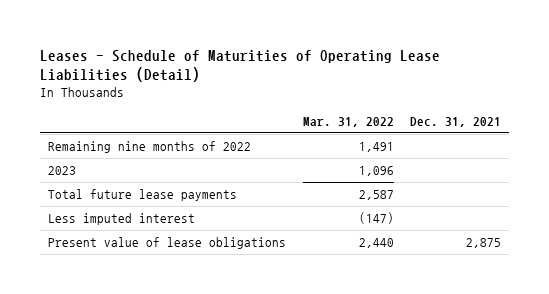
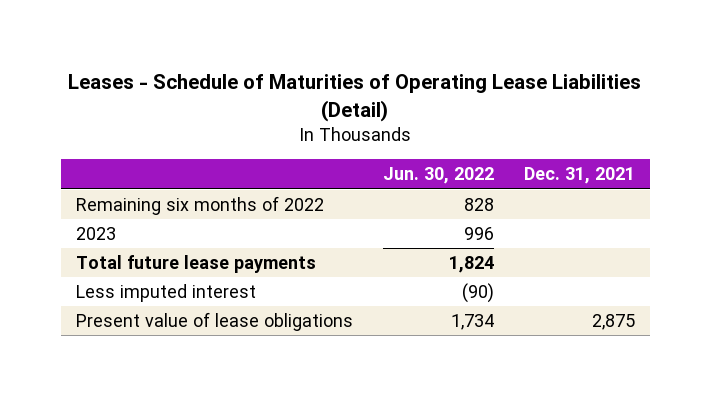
[302,116,394,127] Mar. 31, 2022 -> none
none -> [382,167,494,185] Jun. 30, 2022
[48,141,252,154] Remaining nine months of 2022 -> [76,195,325,215] Remaining six months of 2022

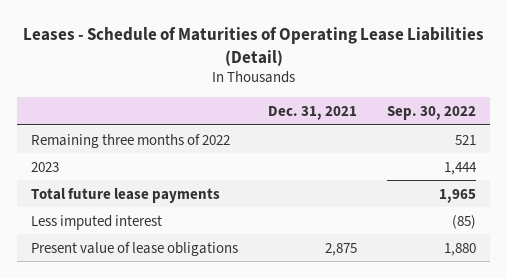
[382,167,494,185] Jun. 30, 2022 -> none
none -> [386,105,476,120] Sep. 30, 2022
[76,195,325,215] Remaining six months of 2022 -> [31,133,231,148] Remaining three months of 2022

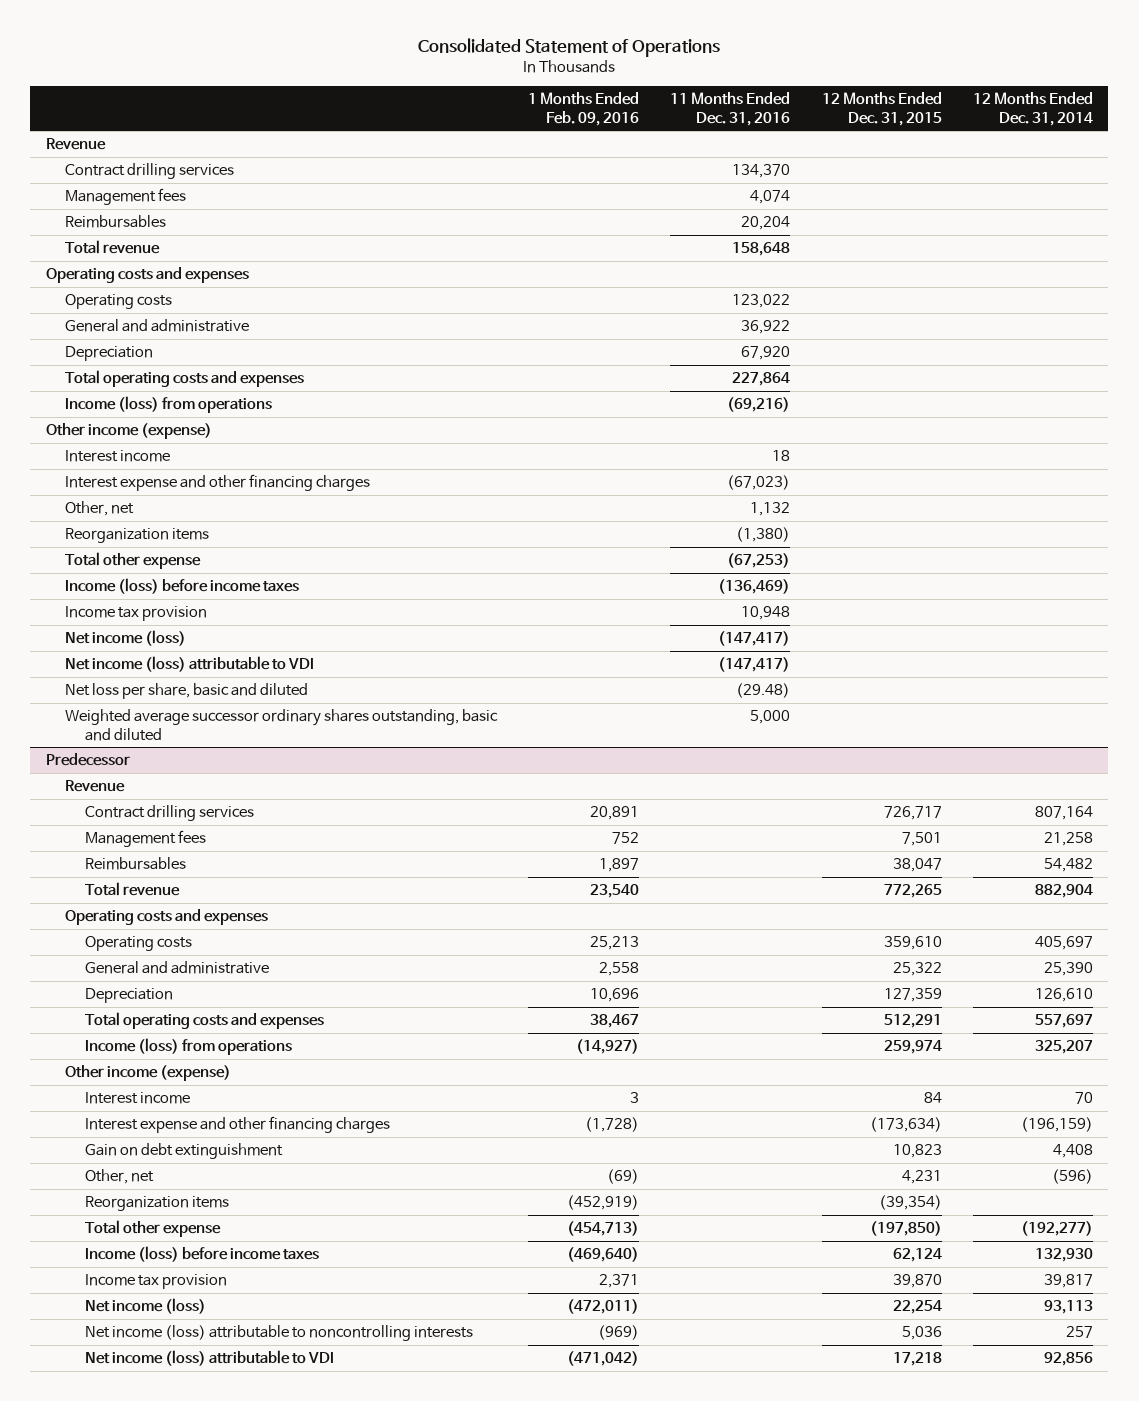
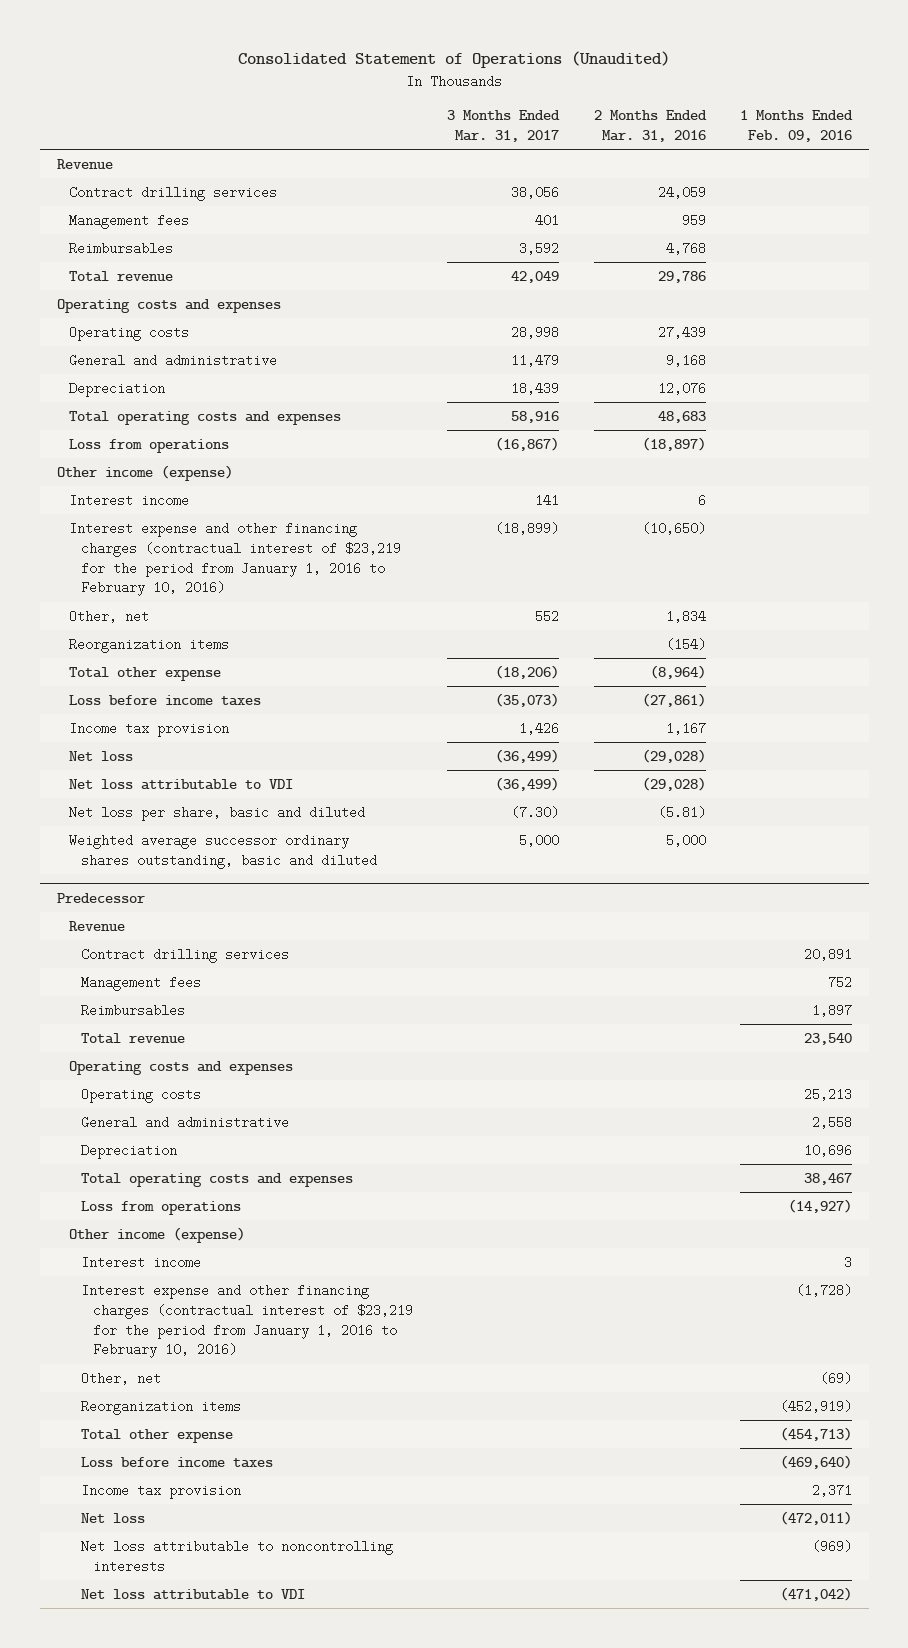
[418,38,721,58] Consolidated Statement of Operations -> [238,51,671,69] Consolidated Statement of Operations (Unaudited)
[670,92,791,126] 11 Months Ended Dec. 31, 2016 -> none
[821,92,942,126] 12 Months Ended Dec. 31, 2015 -> none
[972,92,1093,126] 12 Months Ended Dec. 31, 2014 -> none
none -> [447,110,561,143] 3 Months Ended Mar. 31, 2017
none -> [593,110,707,143] 2 Months Ended Mar. 31, 2016
[65,396,273,414] Income (loss) from operations -> [68,438,229,453] Loss from operations
[65,474,371,492] Interest expense and other financing charges -> [68,521,402,597] Interest expense and other financing charges (contractual interest of $23,219 for the period from January 1, 2016 to February 10, 2016)
[65,578,300,595] Income (loss) before income taxes -> [68,694,261,706] Loss before income taxes
[65,630,187,647] Net income (loss) -> [68,750,133,761] Net loss
[65,656,315,673] Net income (loss) attributable to VDI -> [68,778,293,790] Net loss attributable to VDI
[84,1038,292,1056] Income (loss) from operations -> [81,1200,242,1215] Loss from operations
[84,1143,283,1160] Gain on debt extinguishment -> none
[84,1116,390,1134] Interest expense and other financing charges -> [81,1283,414,1359] Interest expense and other financing charges (contractual interest of $23,219 for the period from January 1, 2016 to February 10, 2016)
[84,1246,319,1263] Income (loss) before income taxes -> [81,1456,274,1468] Loss before income taxes
[84,1298,206,1315] Net income (loss) -> [81,1512,146,1523] Net loss
[84,1325,473,1342] Net income (loss) attributable to noncontrolling interests -> [81,1539,394,1573] Net loss attributable to noncontrolling interests
[84,1350,334,1367] Net income (loss) attributable to VDI -> [81,1588,306,1600] Net loss attributable to VDI

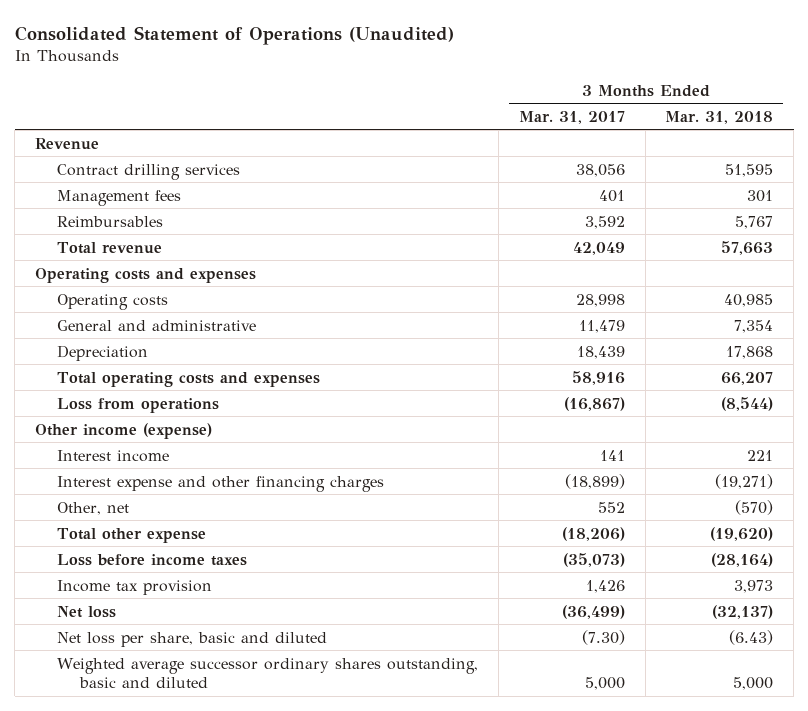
[593,110,707,143] 2 Months Ended Mar. 31, 2016 -> none
[739,110,853,143] 1 Months Ended Feb. 09, 2016 -> none
none -> [665,110,774,124] Mar. 31, 2018
[68,521,402,597] Interest expense and other financing charges (contractual interest of $23,219 for the period from January 1, 2016 to February 10, 2016) -> [57,475,385,492] Interest expense and other financing charges
[68,637,229,653] Reorganization items -> none
[68,778,293,790] Net loss attributable to VDI -> none
[56,892,145,903] Predecessor -> none
[68,920,125,931] Revenue -> none
[81,947,290,963] Contract drilling services -> none
[81,975,202,991] Management fees -> none
[81,1003,186,1017] Reimbursables -> none
[81,1032,186,1044] Total revenue -> none
[68,1060,293,1075] Operating costs and expenses -> none
[81,1087,202,1103] Operating costs -> none
[81,1115,290,1129] General and administrative -> none
[81,1143,178,1159] Depreciation -> none
[81,1172,354,1187] Total operating costs and expenses -> none
[81,1200,242,1215] Loss from operations -> none
[68,1226,245,1243] Other income (expense) -> none
[81,1255,202,1269] Interest income -> none
[81,1283,414,1359] Interest expense and other financing charges (contractual interest of $23,219 for the period from January 1, 2016 to February 10, 2016) -> none
[81,1371,162,1385] Other, net -> none
[81,1399,242,1415] Reorganization items -> none
[81,1428,234,1443] Total other expense -> none
[81,1456,274,1468] Loss before income taxes -> none
[81,1483,242,1499] Income tax provision -> none
[81,1512,146,1523] Net loss -> none
[81,1539,394,1573] Net loss attributable to noncontrolling interests -> none
[81,1588,306,1600] Net loss attributable to VDI -> none

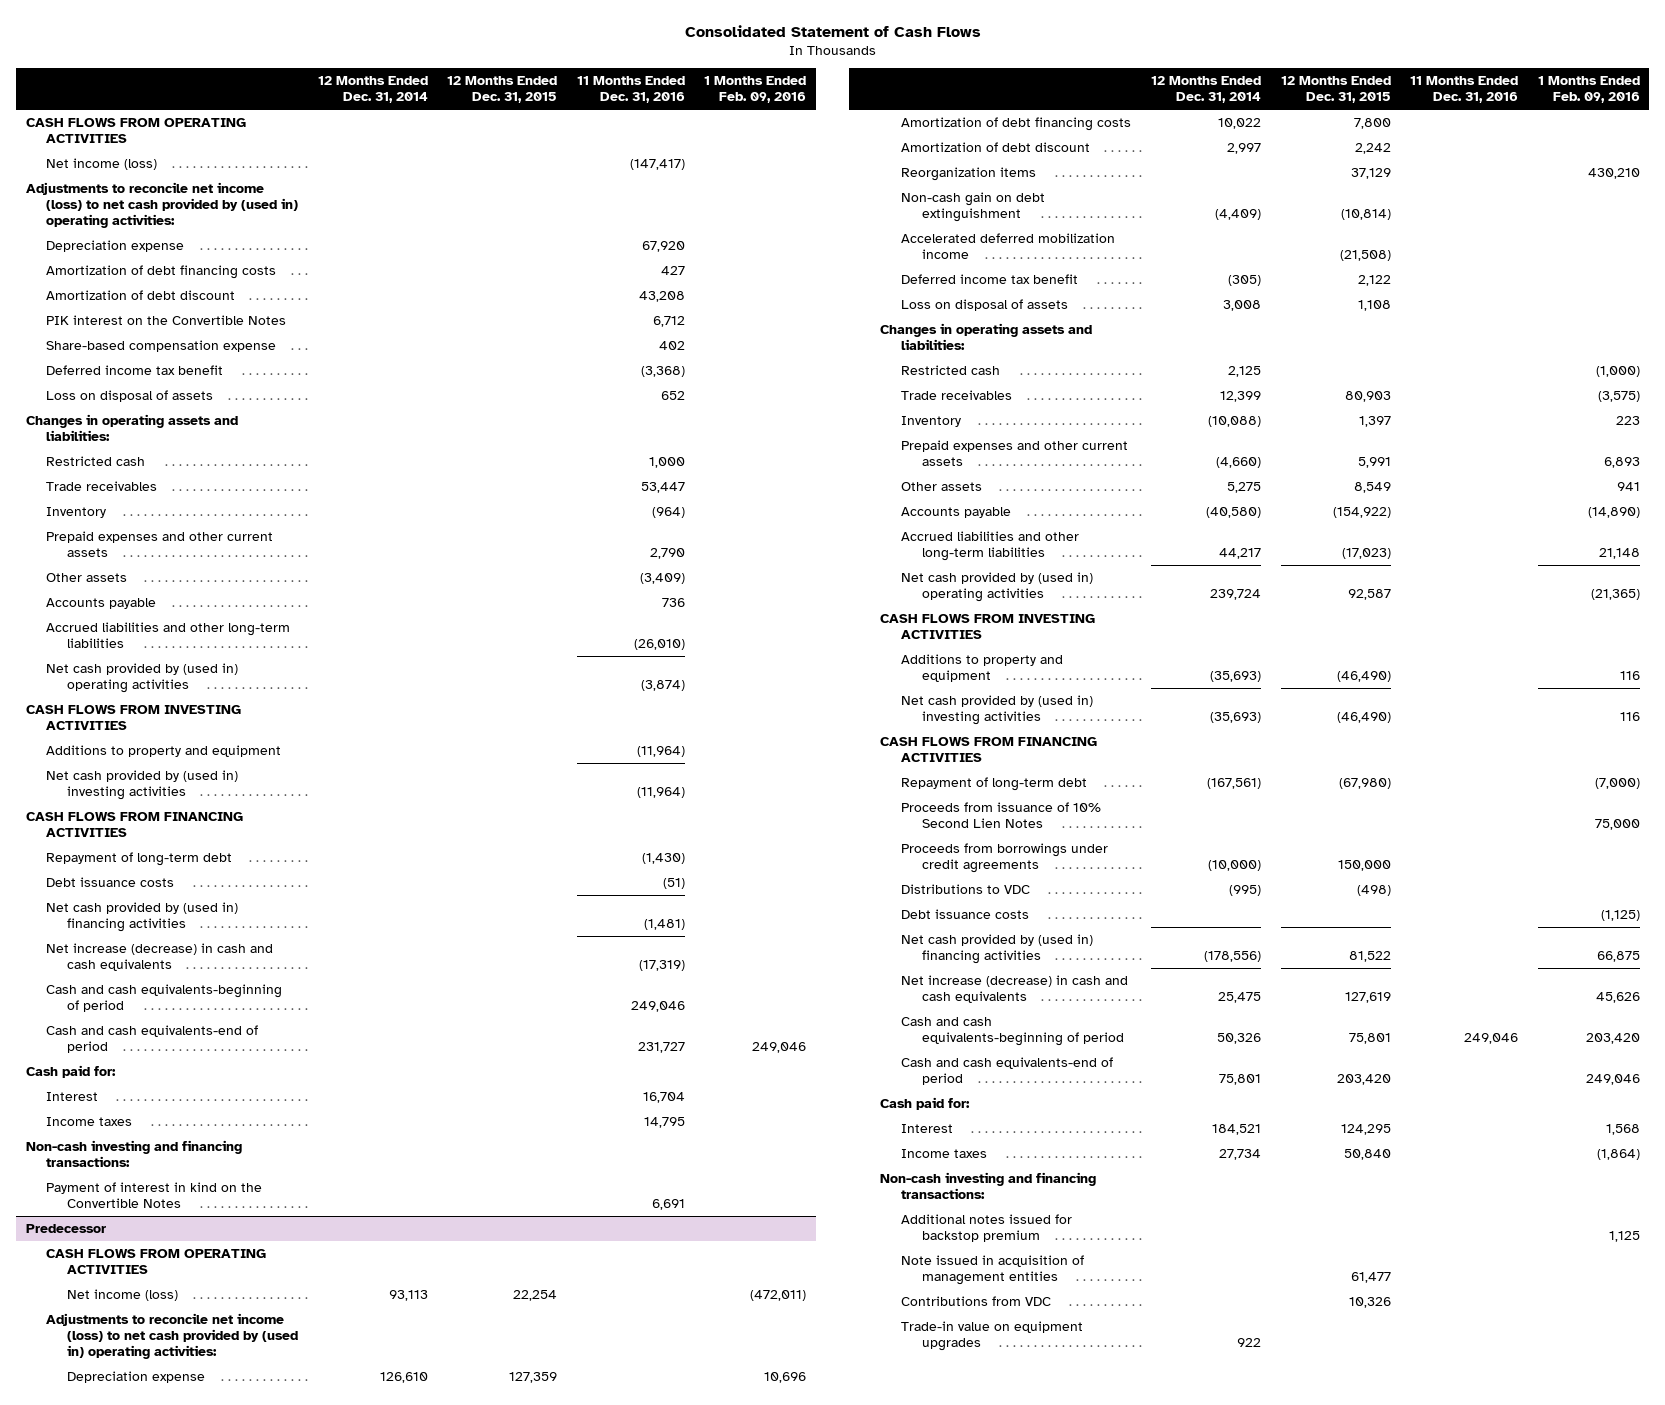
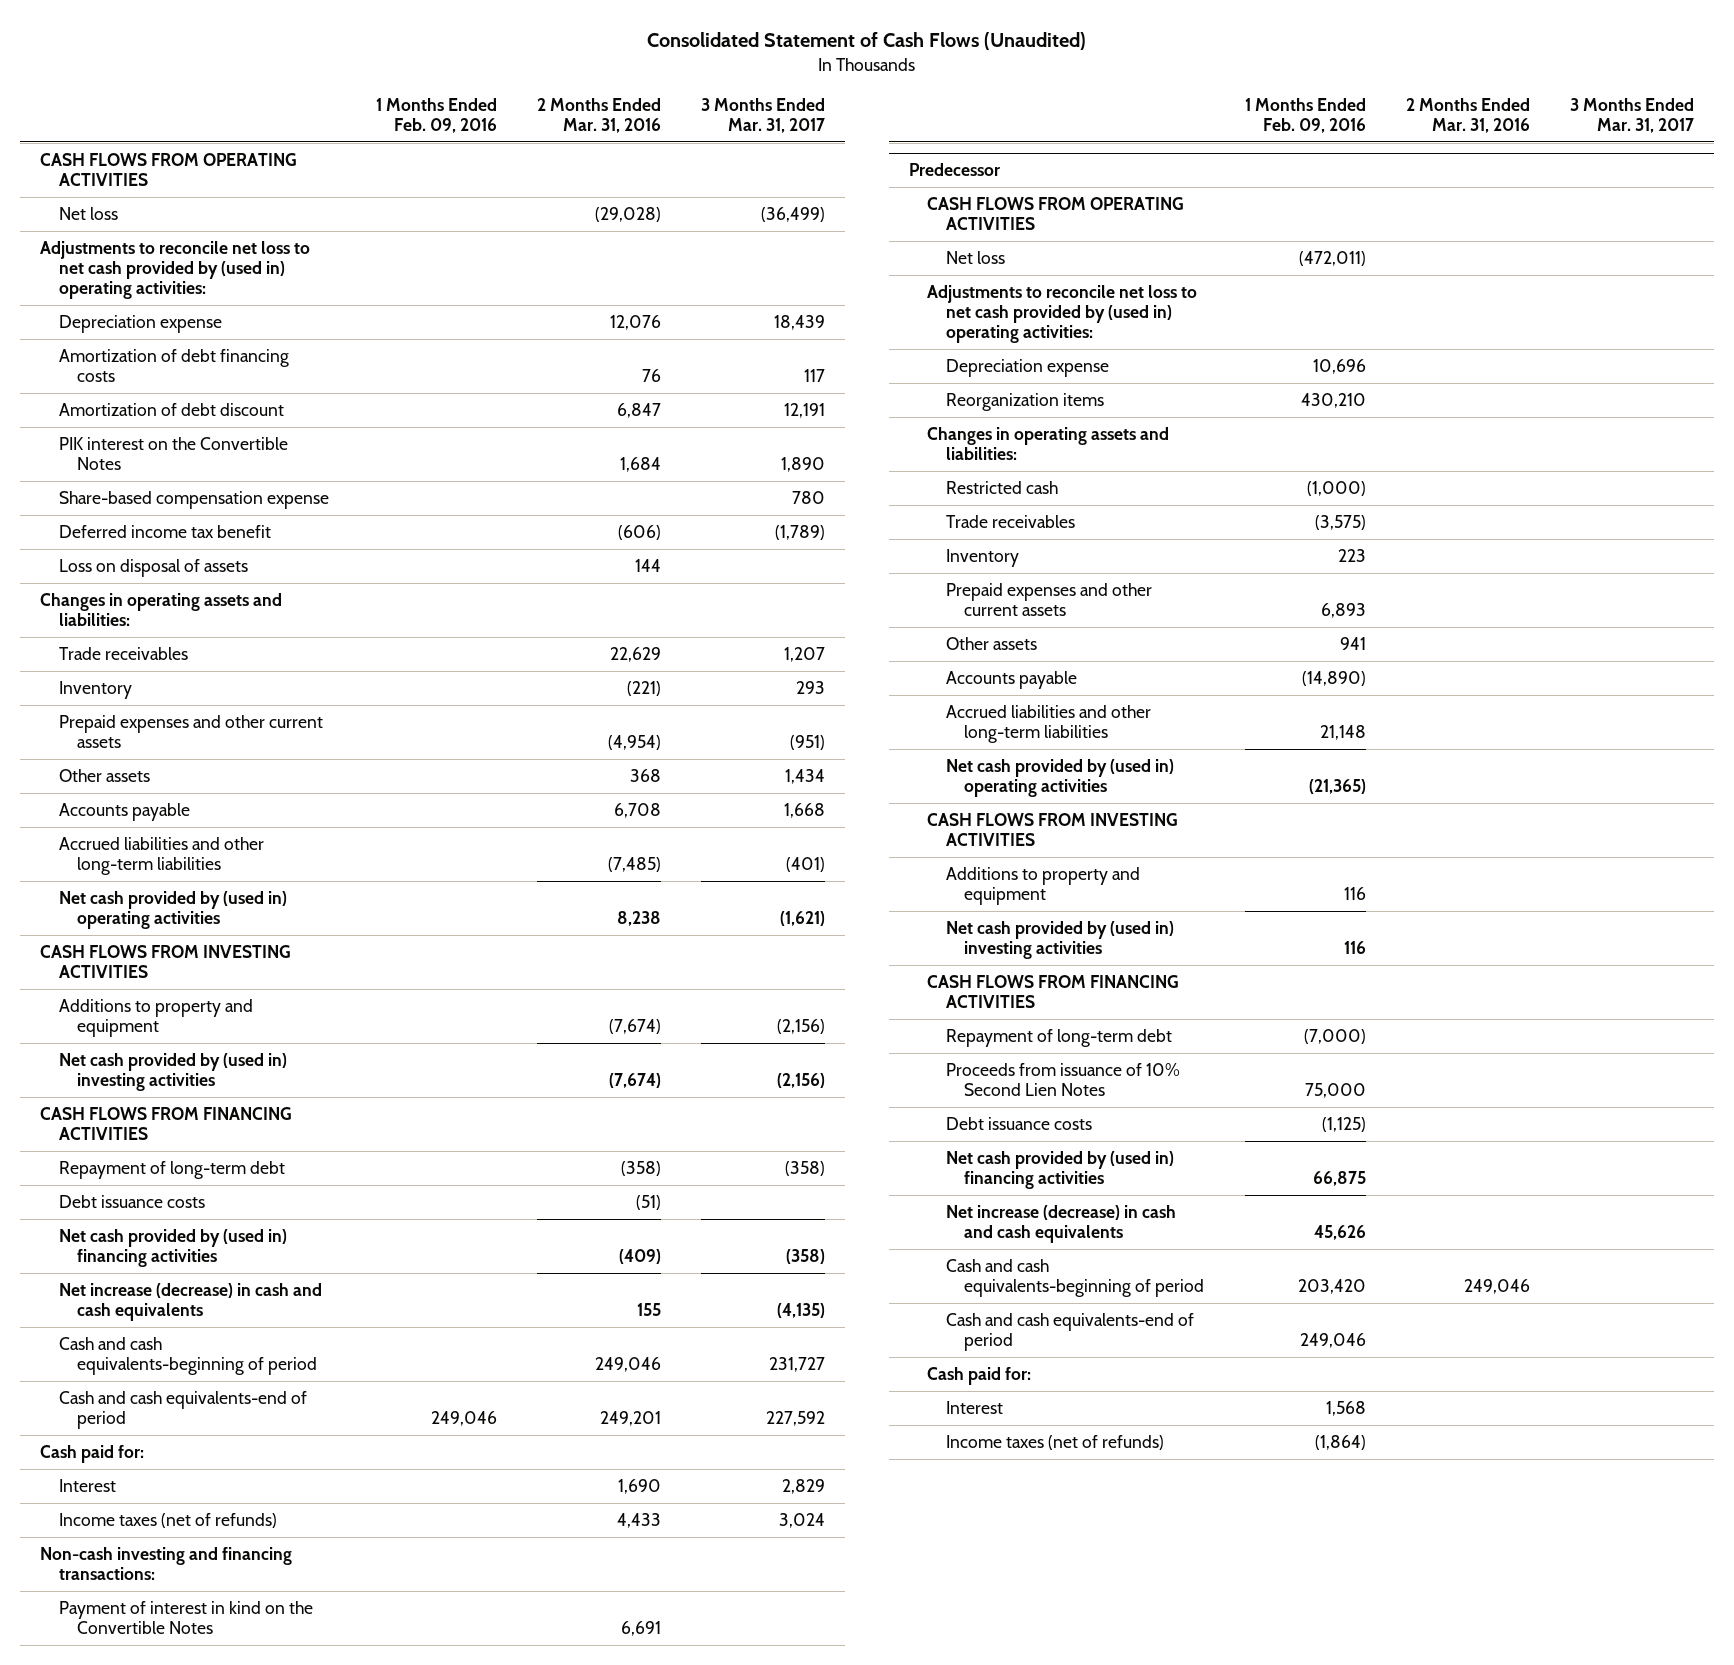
[684,24,981,37] Consolidated Statement of Cash Flows -> [647,32,1087,51] Consolidated Statement of Cash Flows (Unaudited)
[317,76,428,104] 12 Months Ended Dec. 31, 2014 -> none
[447,76,558,104] 12 Months Ended Dec. 31, 2015 -> none
[576,76,685,104] 11 Months Ended Dec. 31, 2016 -> none
none -> [536,98,661,134] 2 Months Ended Mar. 31, 2016
none -> [701,98,826,134] 3 Months Ended Mar. 31, 2017
[46,157,158,170] Net income (loss) -> [58,206,118,220] Net loss
[25,181,299,229] Adjustments to reconcile net income (loss) to net cash provided by (used in) operating activities: -> [40,240,311,300] Adjustments to reconcile net loss to net cash provided by (used in) operating activities:
[46,455,146,466] Restricted cash -> none
[46,1116,133,1126] Income taxes -> [58,1512,277,1528] Income taxes (net of refunds)
[67,1288,179,1301] Net income (loss) -> [945,250,1005,264] Net loss
[46,1312,299,1360] Adjustments to reconcile net income (loss) to net cash provided by (used in) operating activities: -> [927,284,1198,344] Adjustments to reconcile net loss to net cash provided by (used in) operating activities:
[900,116,1131,131] Amortization of debt financing costs -> none
[900,141,1090,152] Amortization of debt discount -> none
[900,191,1045,223] Non-cash gain on debt extinguishment -> none
[900,232,1115,260] Accelerated deferred mobilization income -> none
[900,273,1078,284] Deferred income tax benefit -> none
[900,298,1068,311] Loss on disposal of assets -> none
[900,842,1108,874] Proceeds from borrowings under credit agreements -> none
[900,883,1030,894] Distributions to VDC -> none
[879,1171,1096,1200] Non-cash investing and financing transactions: -> none
[900,1213,1072,1243] Additional notes issued for backstop premium -> none
[900,1254,1084,1286] Note issued in acquisition of management entities -> none
[900,1295,1051,1306] Contributions from VDC -> none
[900,1320,1083,1352] Trade-in value on equipment upgrades -> none
[900,1148,987,1158] Income taxes -> [945,1434,1164,1450] Income taxes (net of refunds)

